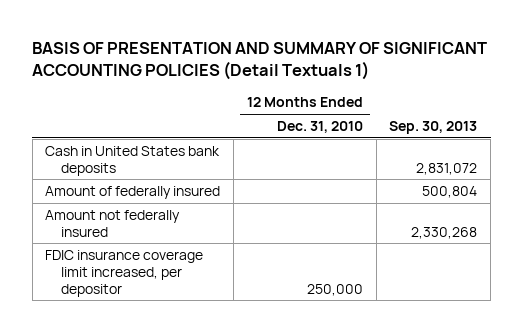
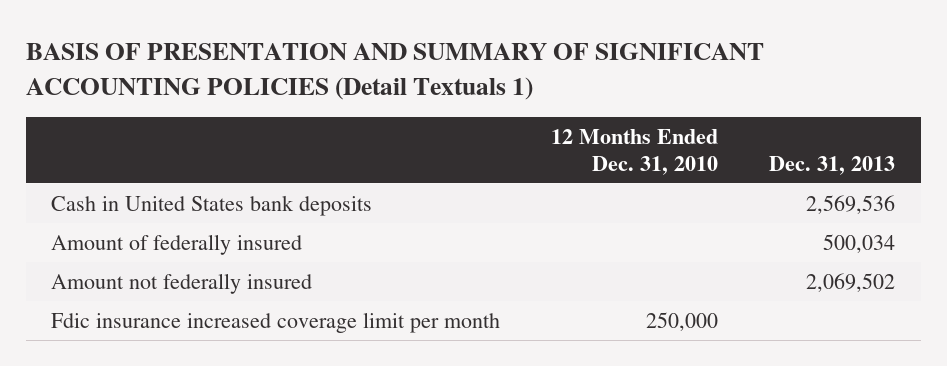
[389,121,478,135] Sep. 30, 2013 -> none
none -> [769,155,896,175] Dec. 31, 2013
[45,250,204,297] FDIC insurance coverage limit increased, per depositor -> [51,311,501,333] Fdic insurance increased coverage limit per month

